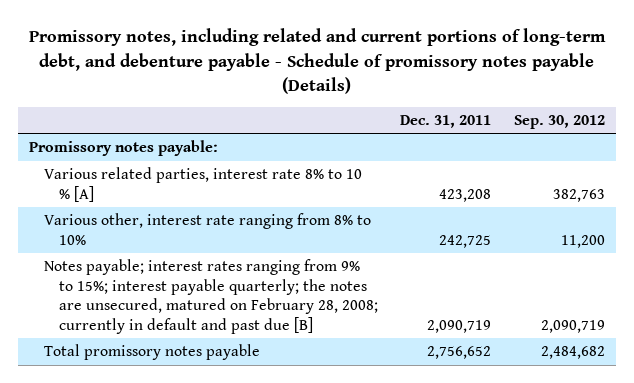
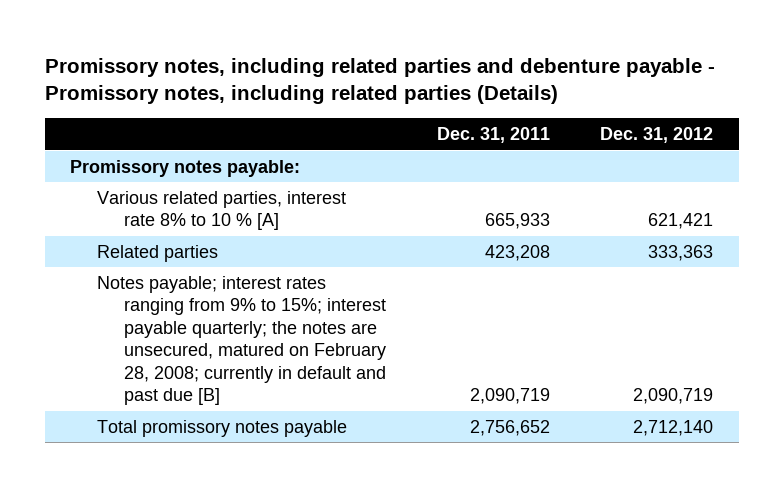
[29,28,607,95] Promissory notes, including related and current portions of long-term debt, and debenture payable - Schedule of promissory notes payable (Details) -> [44,57,715,105] Promissory notes, including related parties and debenture payable - Promissory notes, including related parties (Details)
[514,115,606,130] Sep. 30, 2012 -> none
none -> [600,127,714,144] Dec. 31, 2012
[44,213,372,245] Various other, interest rate ranging from 8% to 10% -> none
[439,188,492,202] 423,208 -> [484,213,550,230] 665,933
none -> [97,244,219,262] Related parties

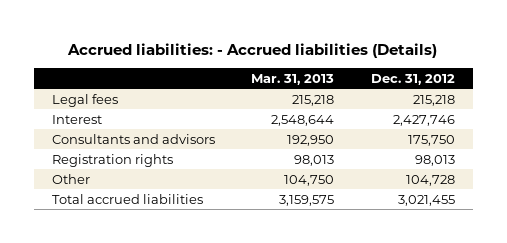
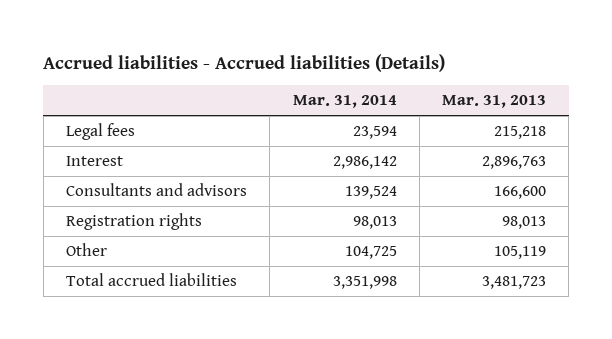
[67,42,438,58] Accrued liabilities: - Accrued liabilities (Details) -> [43,53,446,72] Accrued liabilities - Accrued liabilities (Details)
[370,73,455,85] Dec. 31, 2012 -> none
none -> [292,95,397,109] Mar. 31, 2014
[271,114,335,126] 2,548,644 -> [481,156,546,170] 2,896,763
[287,134,335,146] 192,950 -> [493,186,546,200] 166,600
[284,174,335,186] 104,750 -> [493,246,546,260] 105,119
[279,194,335,206] 3,159,575 -> [481,276,546,290] 3,481,723

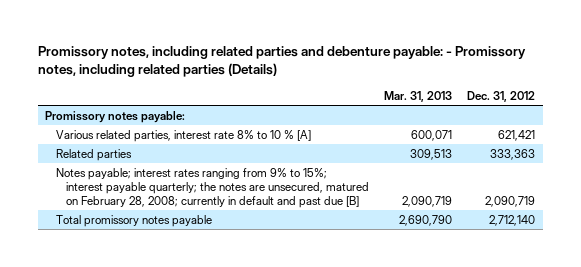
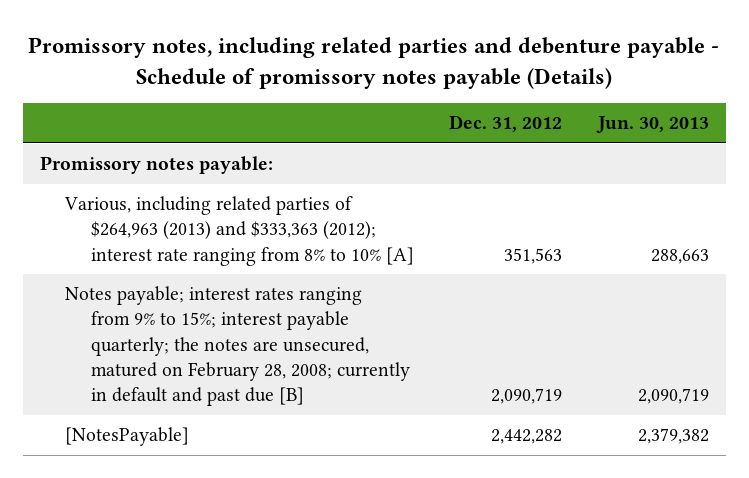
[37,46,526,78] Promissory notes, including related parties and debenture payable: - Promissory notes, including related parties (Details) -> [28,37,720,89] Promissory notes, including related parties and debenture payable - Schedule of promissory notes payable (Details)
[384,90,453,102] Mar. 31, 2013 -> none
none -> [595,116,709,134] Jun. 30, 2013
[55,148,132,161] Related parties -> none
[55,129,311,142] Various related parties, interest rate 8% to 10 % [A] -> [64,196,414,266] Various, including related parties of $264,963 (2013) and $333,363 (2012); interest rate ranging from 8% to 10% [A]
[498,129,536,141] 621,421 -> [504,247,563,264] 351,563
[55,214,212,227] Total promissory notes payable -> none
none -> [65,427,190,447] [NotesPayable]

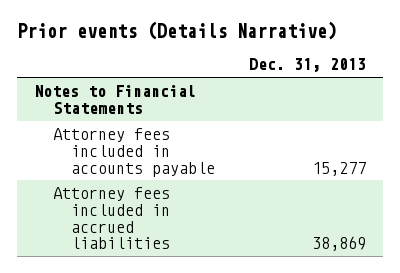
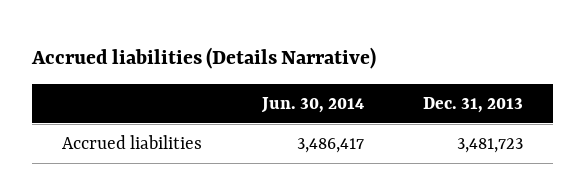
[16,20,337,40] Prior events (Details Narrative) -> [31,46,377,69] Accrued liabilities (Details Narrative)
none -> [260,96,364,113] Jun. 30, 2014
[33,85,196,114] Notes to Financial Statements -> none
[52,128,216,177] Attorney fees included in accounts payable -> none
[52,187,171,250] Attorney fees included in accrued liabilities -> [62,135,203,150] Accrued liabilities
[312,236,367,252] 38,869 -> [457,138,524,154] 3,481,723

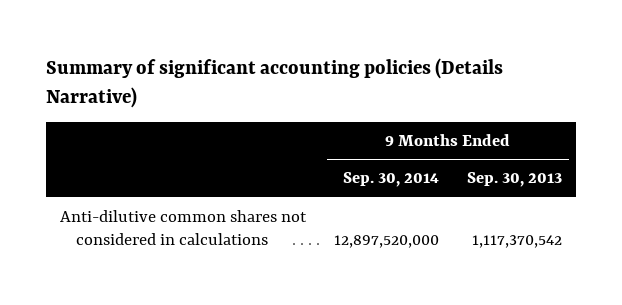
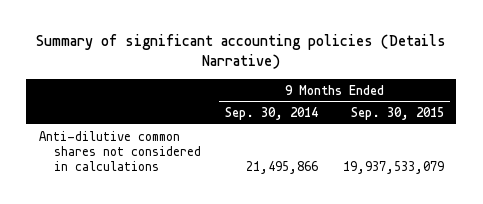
[467,172,563,188] Sep. 30, 2013 -> none
none -> [351,106,445,120] Sep. 30, 2015
[333,235,439,249] 12,897,520,000 -> [246,160,319,174] 21,495,866

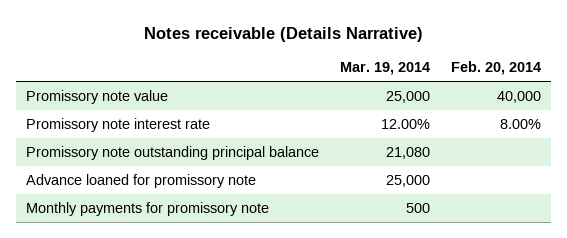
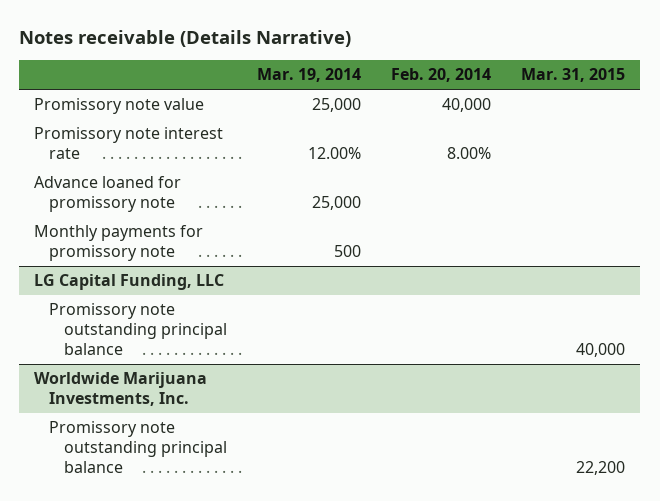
none -> [521,68,626,83] Mar. 31, 2015
[26,146,320,161] Promissory note outstanding principal balance -> none
none -> [34,274,225,291] LG Capital Funding, LLC
none -> [49,303,228,355] Promissory note outstanding principal balance
none -> [34,372,208,407] Worldwide Marijuana Investments, Inc.
none -> [49,421,228,473] Promissory note outstanding principal balance

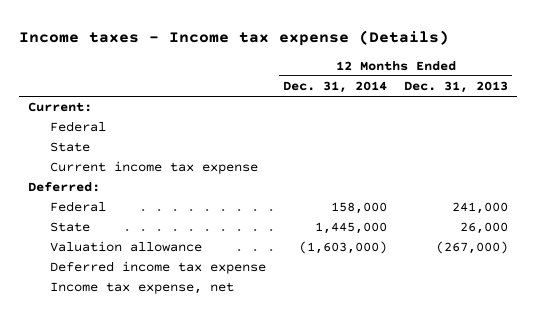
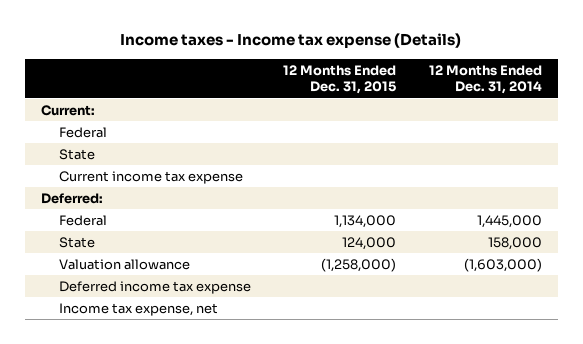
[404,81,509,94] Dec. 31, 2013 -> none
none -> [283,64,397,95] 12 Months Ended Dec. 31, 2015
[331,202,388,215] 158,000 -> [476,215,542,229] 1,445,000
[315,222,388,235] 1,445,000 -> [487,237,542,251] 158,000

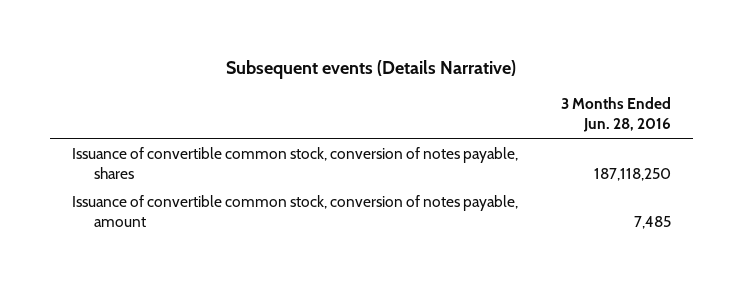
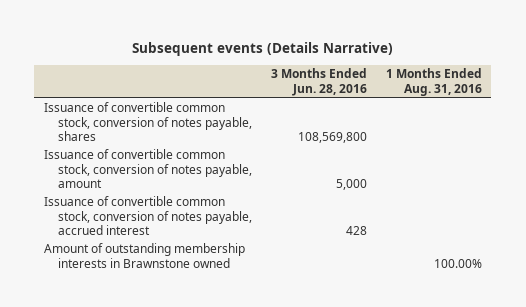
none -> [385,68,482,96] 1 Months Ended Aug. 31, 2016
[594,167,672,181] 187,118,250 -> [297,132,367,144] 108,569,800
[634,215,672,229] 7,485 -> [335,179,367,191] 5,000
none -> [44,196,252,236] Issuance of convertible common stock, conversion of notes payable, accrued interest
none -> [44,243,246,268] Amount of outstanding membership interests in Brawnstone owned

